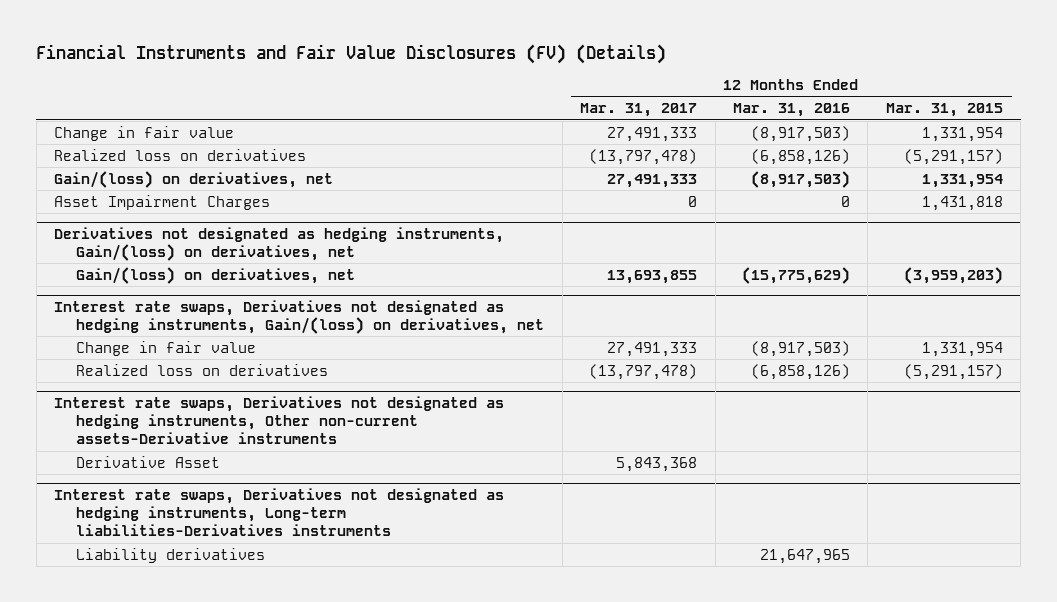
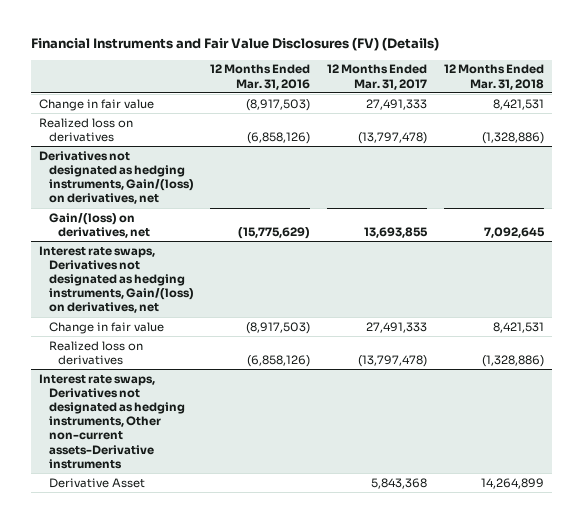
[885,103,1003,118] Mar. 31, 2015 -> none
none -> [443,64,544,90] 12 Months Ended Mar. 31, 2018
[54,170,334,188] Gain/(loss) on derivatives, net -> none
[54,194,271,210] Asset Impairment Charges -> none
[54,487,505,537] Interest rate swaps, Derivatives not designated as hedging instruments, Long-term liabilities-Derivatives instruments -> none
[76,547,266,563] Liability derivatives -> none

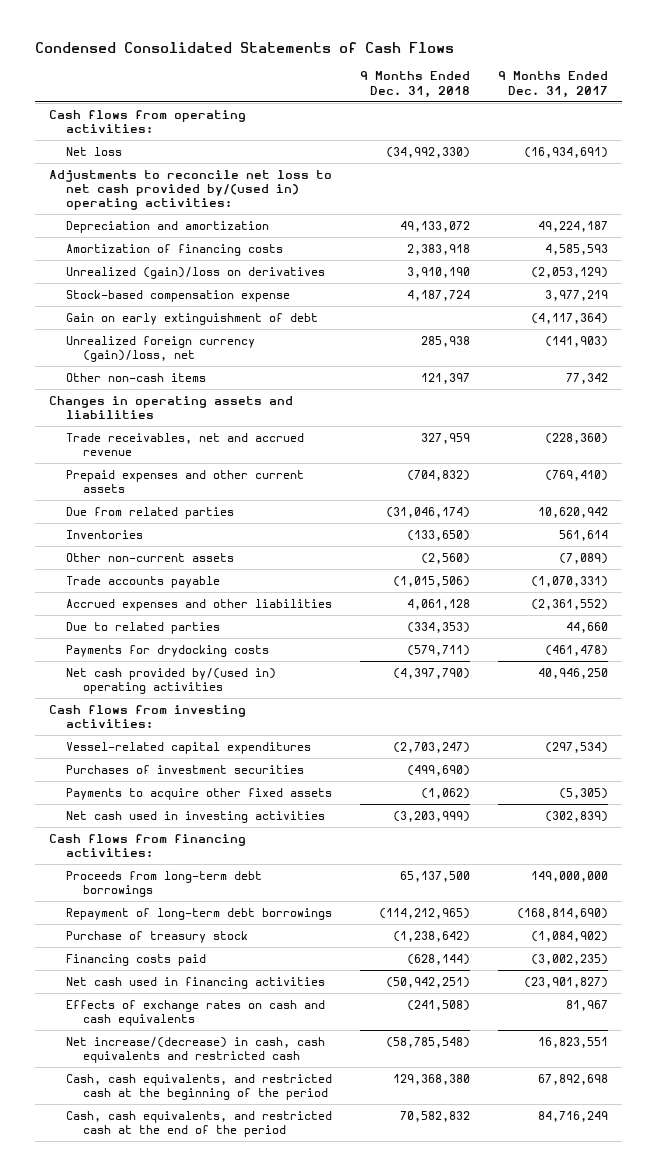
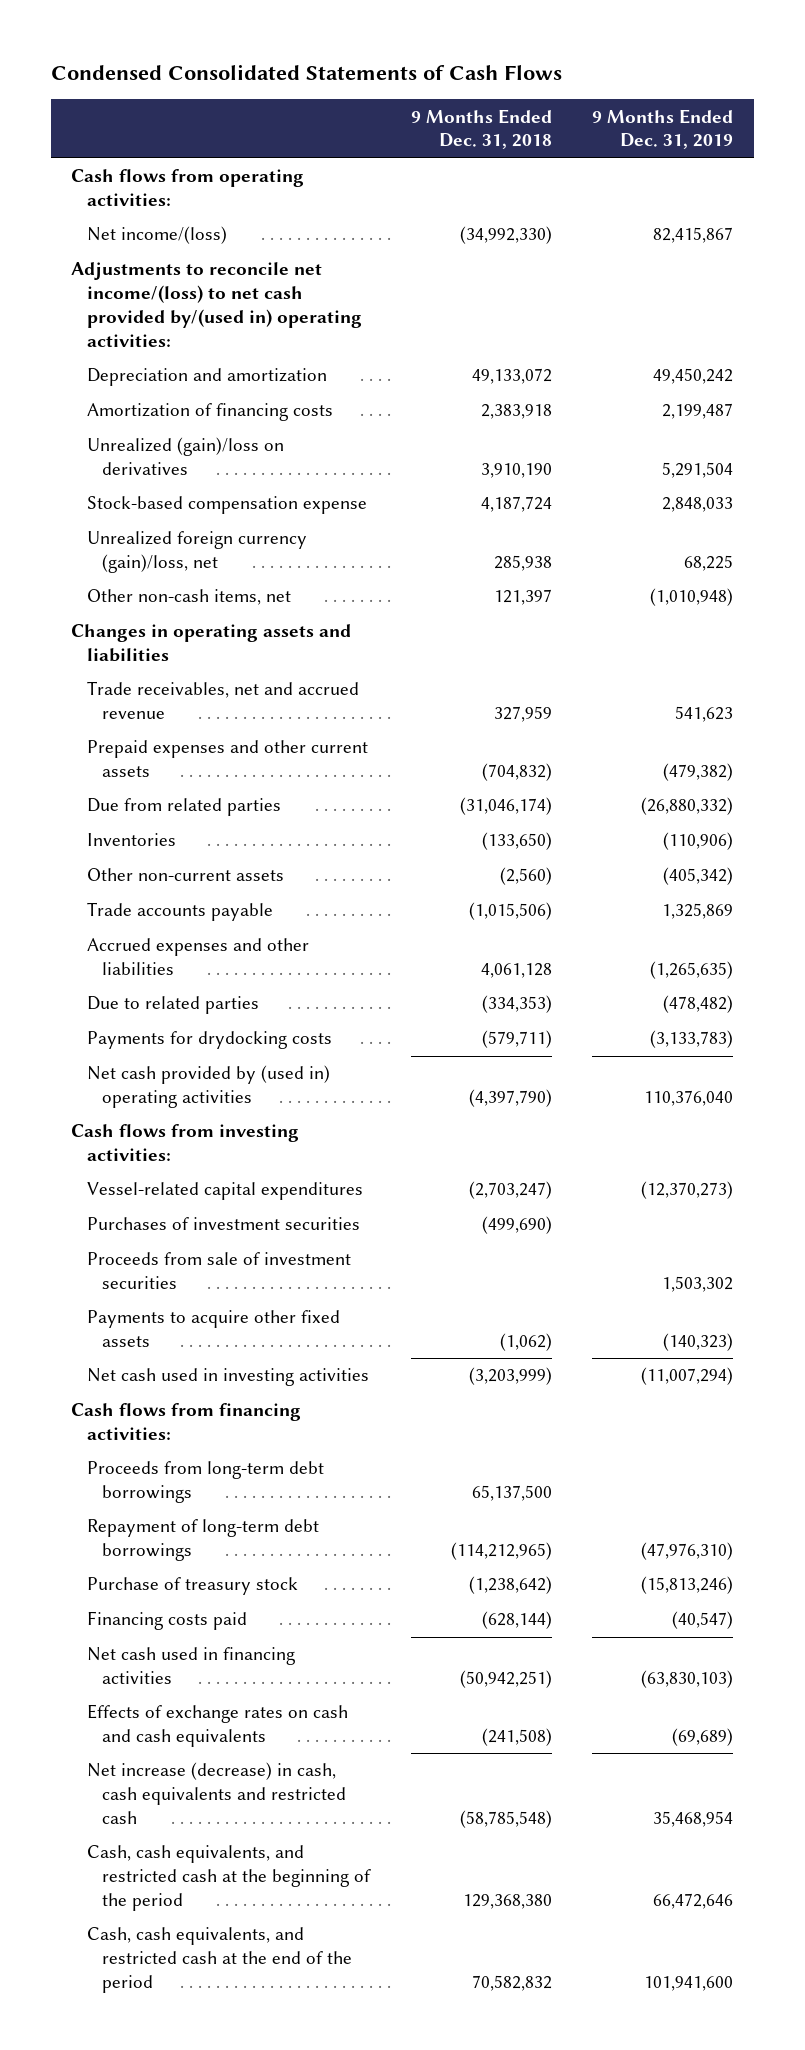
[498,71,609,98] 9 Months Ended Dec. 31, 2017 -> none
none -> [592,108,734,150] 9 Months Ended Dec. 31, 2019
[65,146,122,156] Net loss -> [86,226,227,245] Net income/(loss)
[48,169,332,211] Adjustments to reconcile net loss to net cash provided by/(used in) operating activities: -> [71,262,362,347] Adjustments to reconcile net income/(loss) to net cash provided by/(used in) operating activities:
[65,312,318,325] Gain on early extinguishment of debt -> none
[65,372,206,382] Other non-cash items -> [86,589,291,606] Other non-cash items, net
[65,667,276,695] Net cash provided by/(used in) operating activities -> [86,1065,330,1109] Net cash provided by (used in) operating activities
none -> [86,1252,351,1290] Proceeds from sale of investment securities
[65,1036,325,1064] Net increase/(decrease) in cash, cash equivalents and restricted cash -> [86,1762,347,1824] Net increase (decrease) in cash, cash equivalents and restricted cash

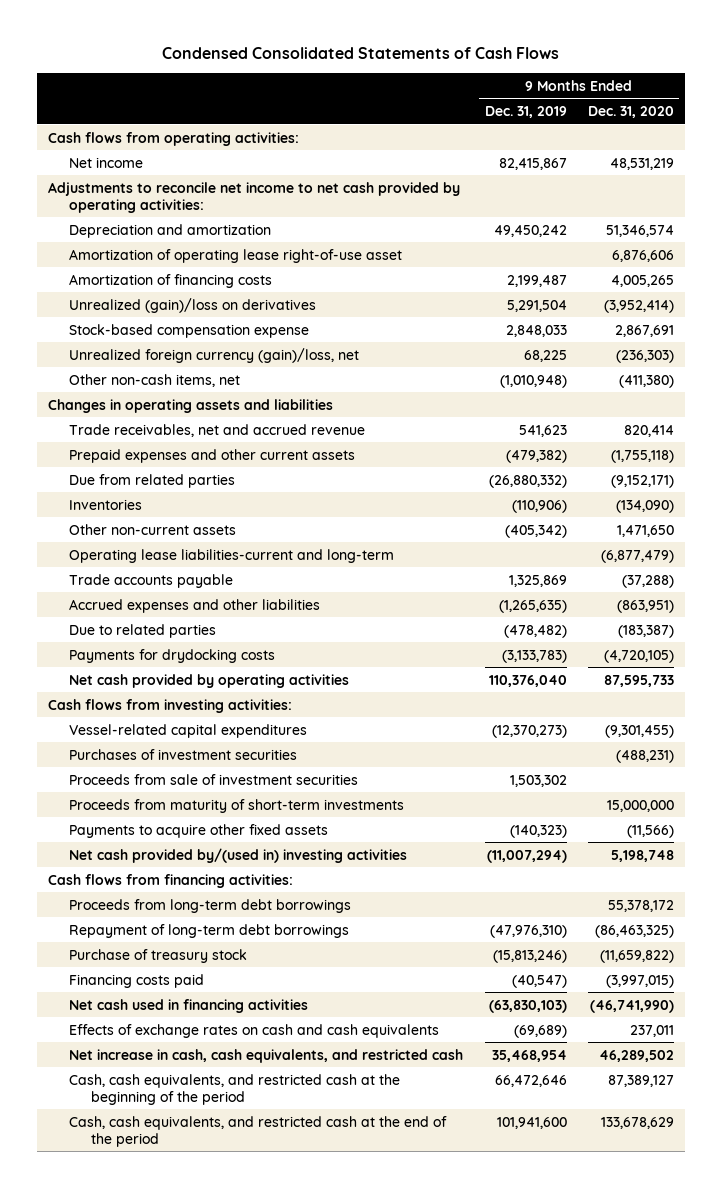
[410,108,552,150] 9 Months Ended Dec. 31, 2018 -> none
none -> [588,105,675,118] Dec. 31, 2020
[86,226,227,245] Net income/(loss) -> [69,156,144,168] Net income
[71,262,362,347] Adjustments to reconcile net income/(loss) to net cash provided by/(used in) operating activities: -> [47,181,460,213] Adjustments to reconcile net income to net cash provided by operating activities:
none -> [69,248,403,263] Amortization of operating lease right-of-use asset
none -> [69,548,395,563] Operating lease liabilities-current and long-term
[86,1065,330,1109] Net cash provided by (used in) operating activities -> [69,673,350,688] Net cash provided by operating activities
none -> [69,798,405,813] Proceeds from maturity of short-term investments
[86,1368,369,1387] Net cash used in investing activities -> [69,847,408,863] Net cash provided by/(used in) investing activities
[86,1762,347,1824] Net increase (decrease) in cash, cash equivalents and restricted cash -> [69,1048,464,1063] Net increase in cash, cash equivalents, and restricted cash

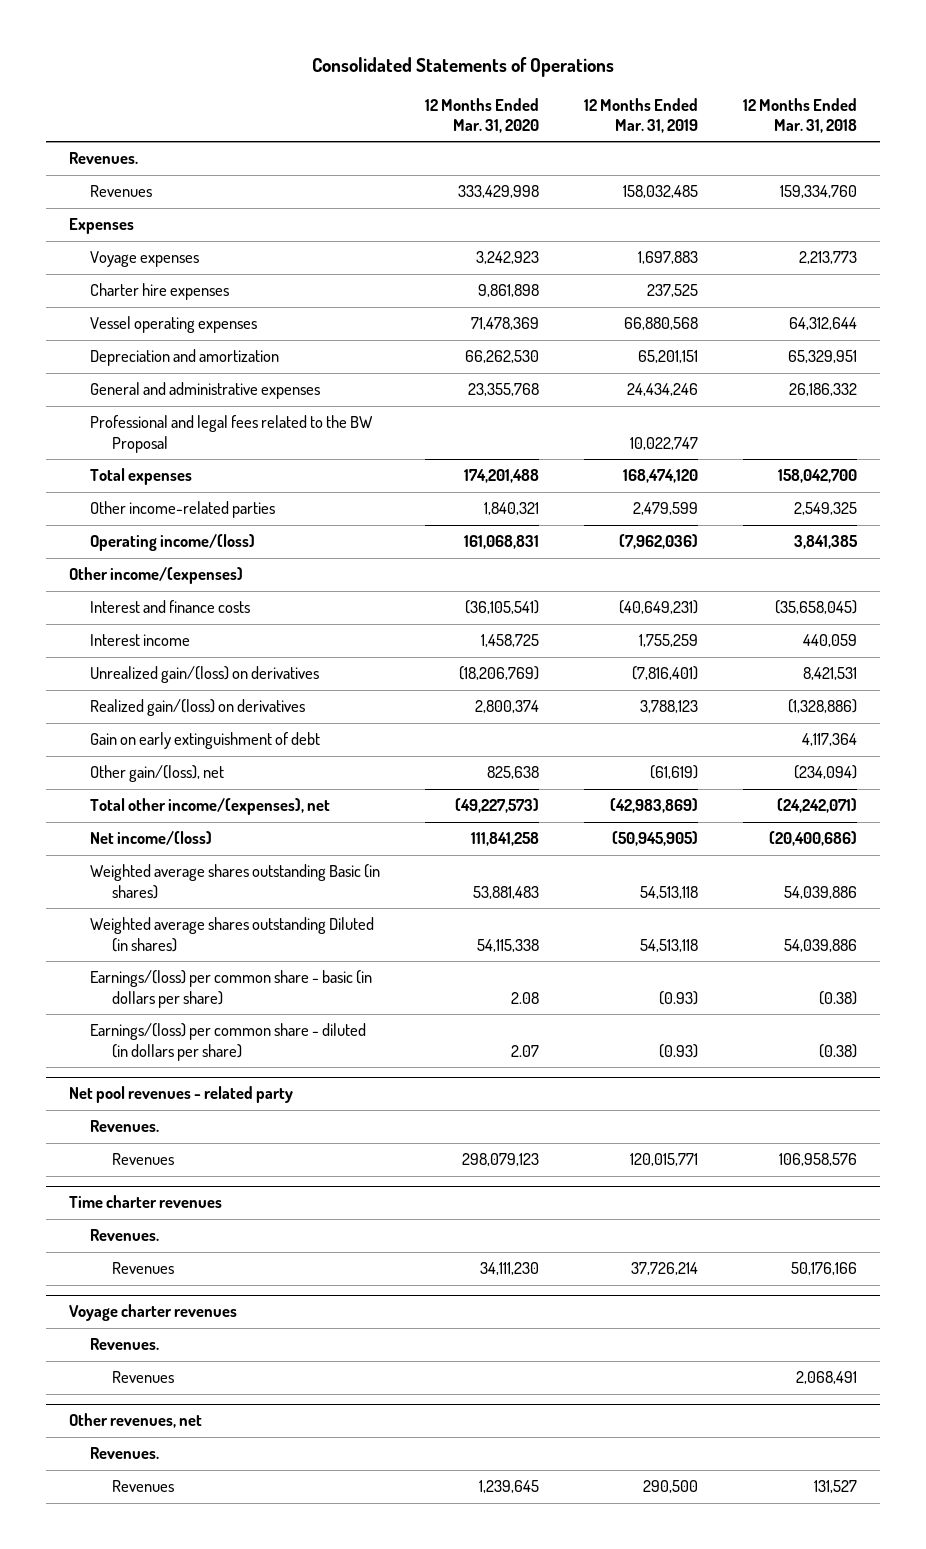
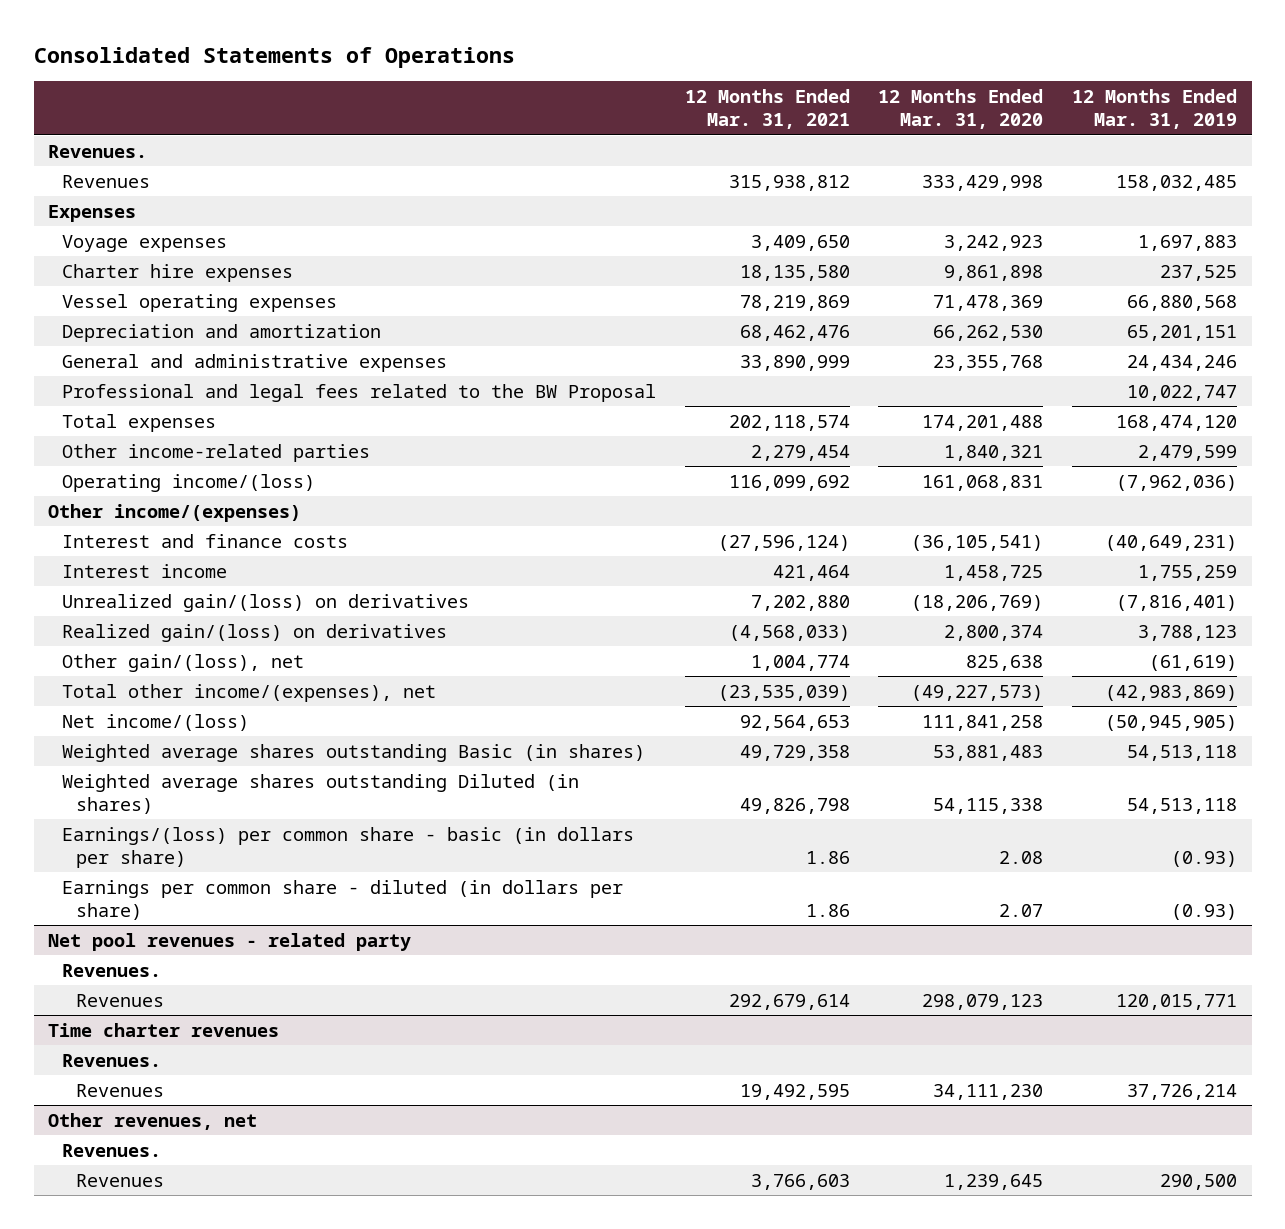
[743,97,858,134] 12 Months Ended Mar. 31, 2018 -> none
none -> [684,89,850,130] 12 Months Ended Mar. 31, 2021
[90,732,321,750] Gain on early extinguishment of debt -> none
[90,1023,367,1061] Earnings/(loss) per common share - diluted (in dollars per share) -> [61,879,623,921] Earnings per common share - diluted (in dollars per share)
[68,1304,237,1322] Voyage charter revenues -> none
[90,1338,160,1351] Revenues. -> none
[111,1371,174,1384] Revenues -> none

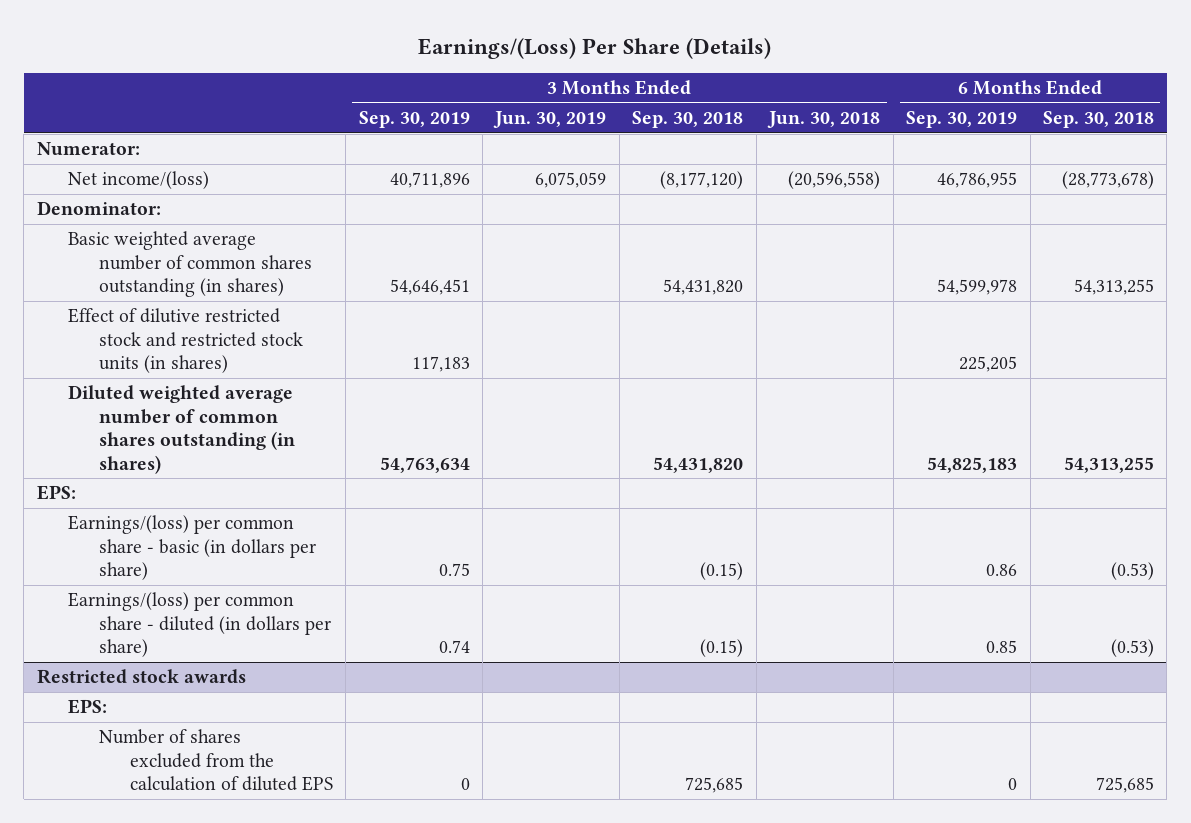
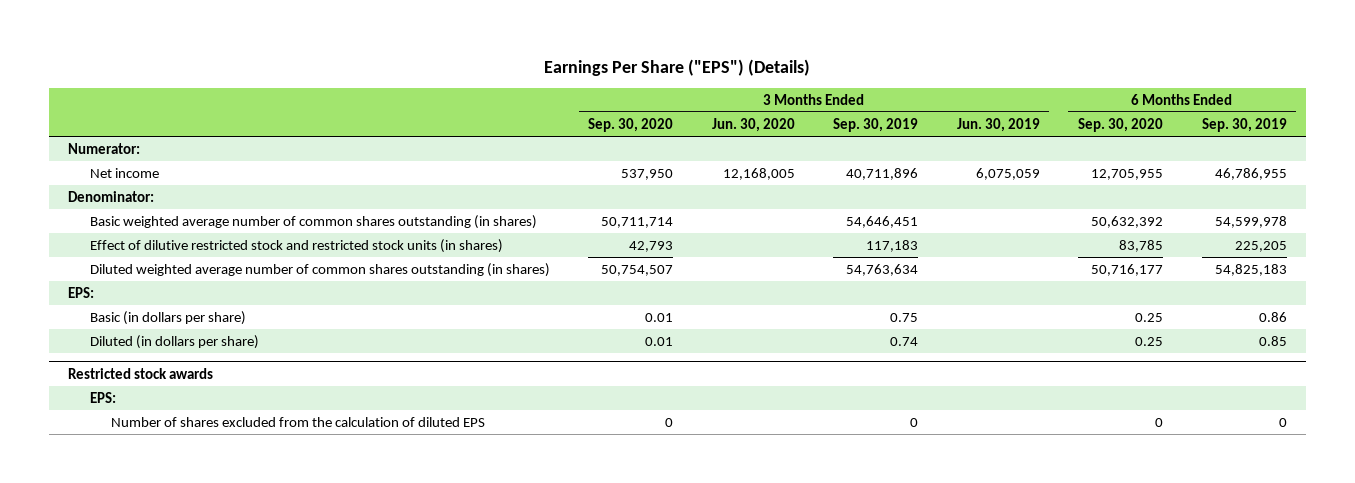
[418,37,772,59] Earnings/(Loss) Per Share (Details) -> [544,58,811,76] Earnings Per Share ("EPS") (Details)
[632,111,744,129] Sep. 30, 2018 -> none
[767,111,881,129] Jun. 30, 2018 -> none
[1042,111,1154,129] Sep. 30, 2018 -> none
none -> [588,117,674,132] Sep. 30, 2020
none -> [711,117,795,132] Jun. 30, 2020
none -> [1078,117,1164,132] Sep. 30, 2020
[67,171,209,190] Net income/(loss) -> [89,168,159,179] Net income
[67,515,316,581] Earnings/(loss) per common share - basic (in dollars per share) -> [89,311,246,326] Basic (in dollars per share)
[67,592,331,658] Earnings/(loss) per common share - diluted (in dollars per share) -> [89,335,259,350] Diluted (in dollars per share)

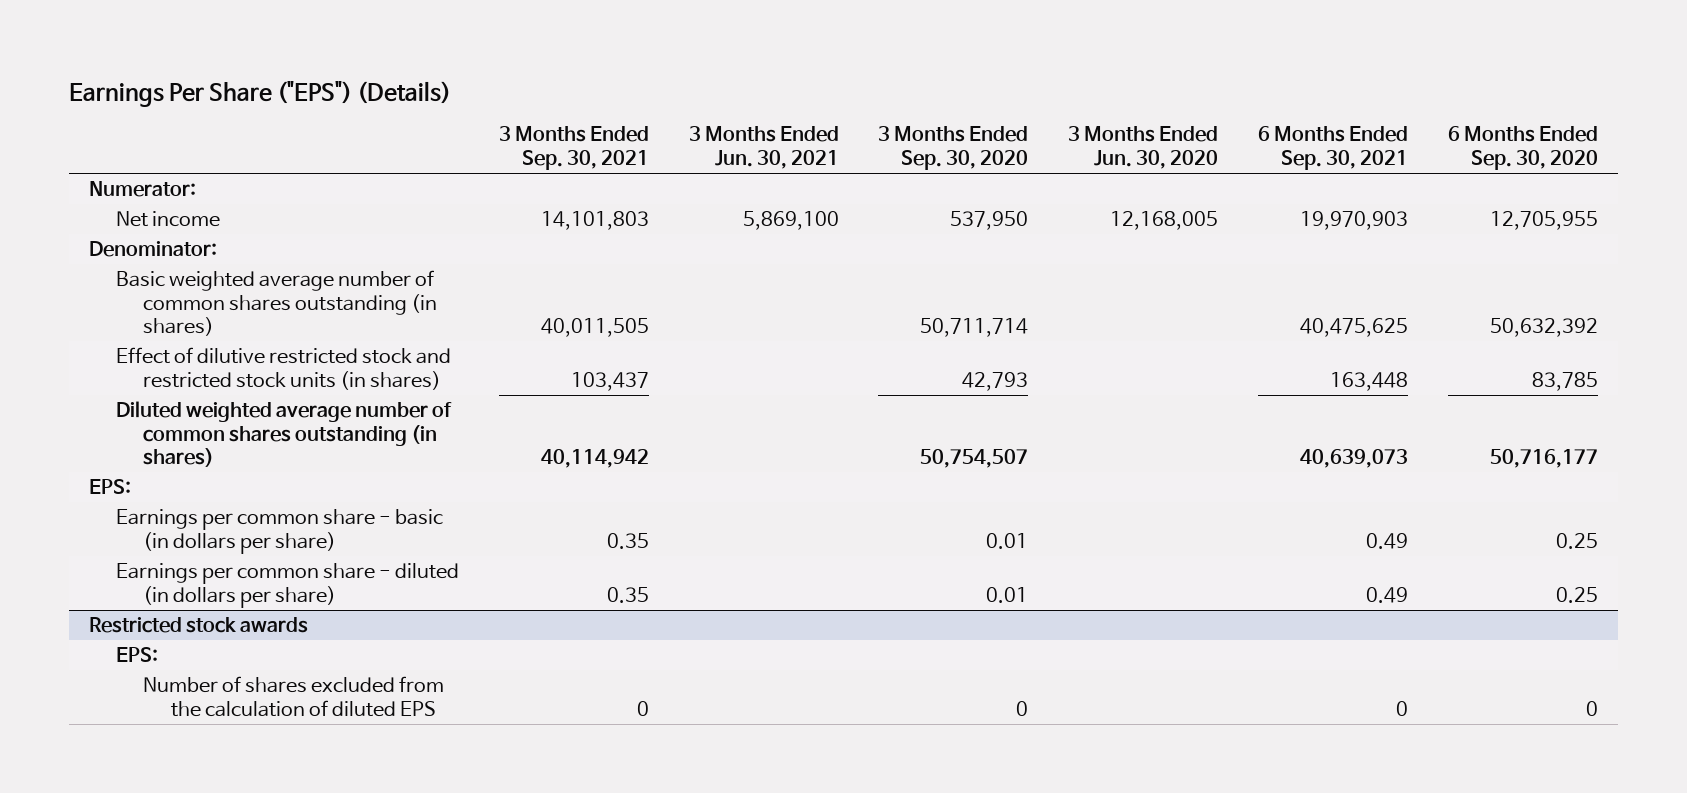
[833,117,919,132] Sep. 30, 2019 -> none
[956,117,1040,132] Jun. 30, 2019 -> none
[1201,117,1287,132] Sep. 30, 2019 -> none
none -> [498,126,649,171] 3 Months Ended Sep. 30, 2021
none -> [688,126,839,170] 3 Months Ended Jun. 30, 2021
none -> [1257,126,1408,171] 6 Months Ended Sep. 30, 2021
[89,311,246,326] Basic (in dollars per share) -> [116,509,444,554] Earnings per common share - basic (in dollars per share)
[89,335,259,350] Diluted (in dollars per share) -> [116,563,460,608] Earnings per common share - diluted (in dollars per share)

